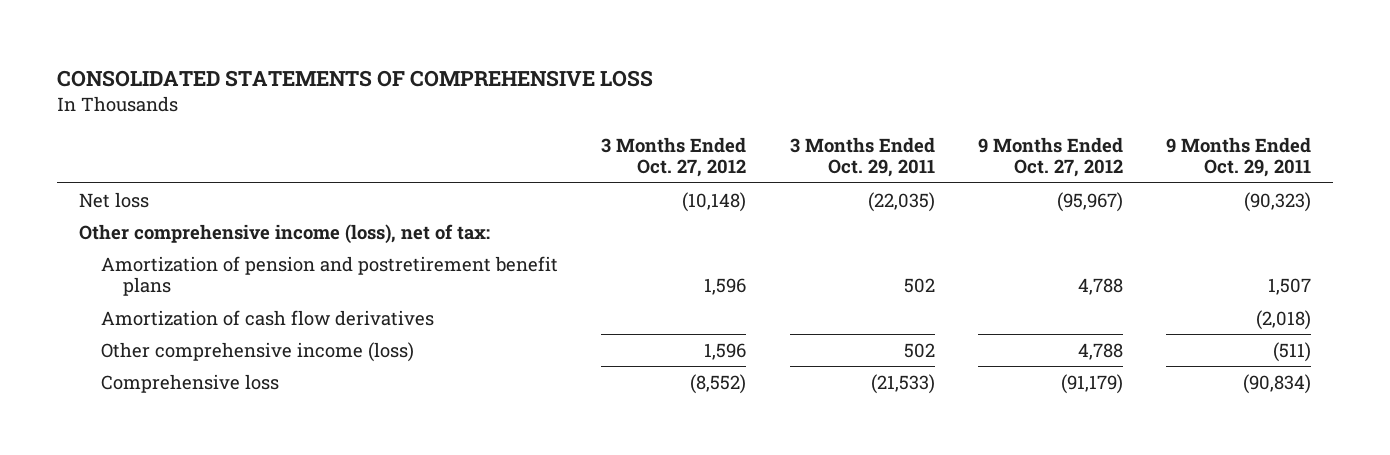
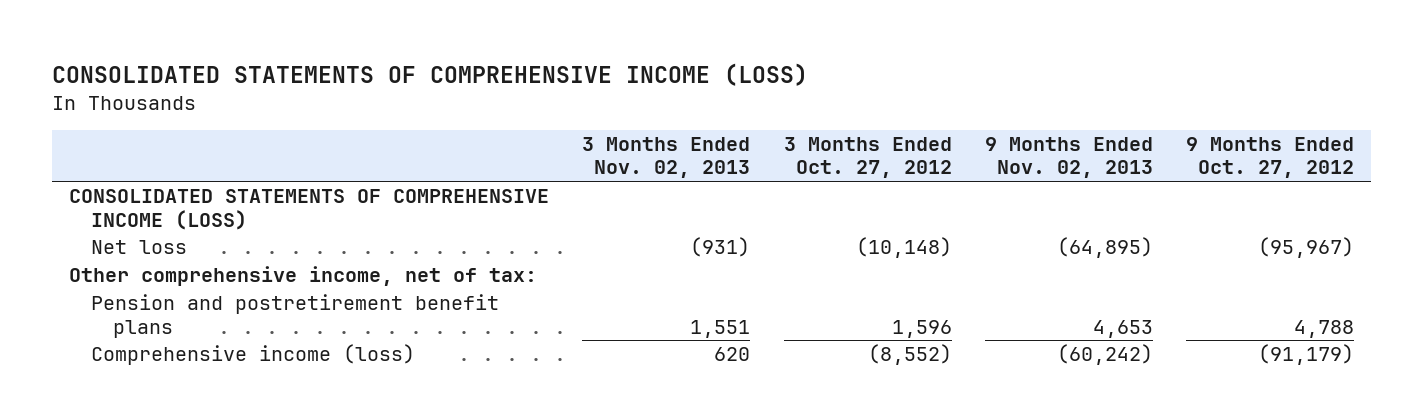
[56,69,653,87] CONSOLIDATED STATEMENTS OF COMPREHENSIVE LOSS -> [52,63,809,87] CONSOLIDATED STATEMENTS OF COMPREHENSIVE INCOME (LOSS)
[789,136,935,178] 3 Months Ended Oct. 29, 2011 -> none
[1166,136,1312,178] 9 Months Ended Oct. 29, 2011 -> none
none -> [582,136,751,179] 3 Months Ended Nov. 02, 2013
none -> [985,136,1154,179] 9 Months Ended Nov. 02, 2013
none -> [69,189,550,230] CONSOLIDATED STATEMENTS OF COMPREHENSIVE INCOME (LOSS)
[100,309,434,326] Amortization of cash flow derivatives -> none
[100,341,414,362] Other comprehensive income (loss) -> none
[78,223,490,244] Other comprehensive income (loss), net of tax: -> [69,266,538,287] Other comprehensive income, net of tax:
[100,255,558,297] Amortization of pension and postretirement benefit plans -> [90,294,499,338] Pension and postretirement benefit plans
[100,373,279,393] Comprehensive loss -> [90,344,415,366] Comprehensive income (loss)

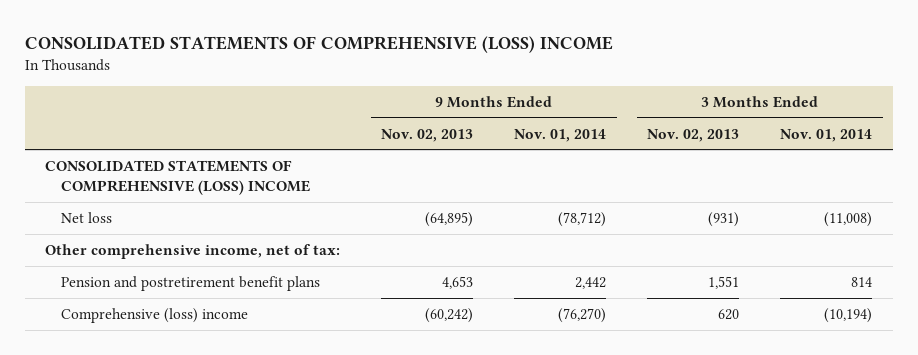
[52,63,809,87] CONSOLIDATED STATEMENTS OF COMPREHENSIVE INCOME (LOSS) -> [24,35,613,53] CONSOLIDATED STATEMENTS OF COMPREHENSIVE (LOSS) INCOME
[783,136,952,179] 3 Months Ended Oct. 27, 2012 -> none
[1186,136,1355,179] 9 Months Ended Oct. 27, 2012 -> none
none -> [514,128,607,142] Nov. 01, 2014
none -> [780,128,873,142] Nov. 01, 2014
[69,189,550,230] CONSOLIDATED STATEMENTS OF COMPREHENSIVE INCOME (LOSS) -> [45,160,310,196] CONSOLIDATED STATEMENTS OF COMPREHENSIVE (LOSS) INCOME
[90,344,415,366] Comprehensive income (loss) -> [60,308,248,324] Comprehensive (loss) income

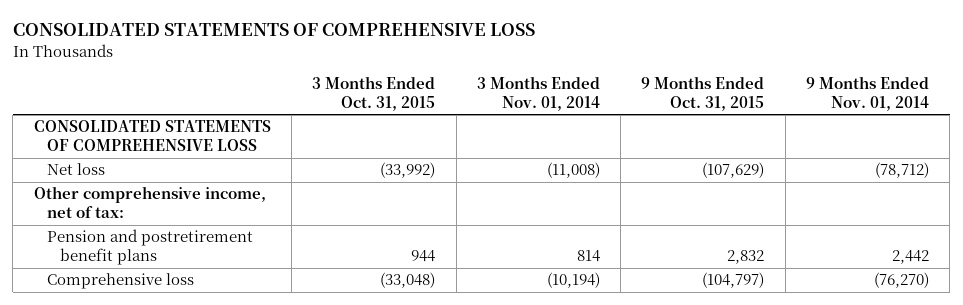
[24,35,613,53] CONSOLIDATED STATEMENTS OF COMPREHENSIVE (LOSS) INCOME -> [12,23,535,37] CONSOLIDATED STATEMENTS OF COMPREHENSIVE LOSS
[381,128,474,142] Nov. 02, 2013 -> none
[647,128,740,142] Nov. 02, 2013 -> none
none -> [312,76,436,112] 3 Months Ended Oct. 31, 2015
none -> [641,76,765,112] 9 Months Ended Oct. 31, 2015
[45,160,310,196] CONSOLIDATED STATEMENTS OF COMPREHENSIVE (LOSS) INCOME -> [33,120,271,152] CONSOLIDATED STATEMENTS OF COMPREHENSIVE LOSS
[60,308,248,324] Comprehensive (loss) income -> [46,273,194,290] Comprehensive loss

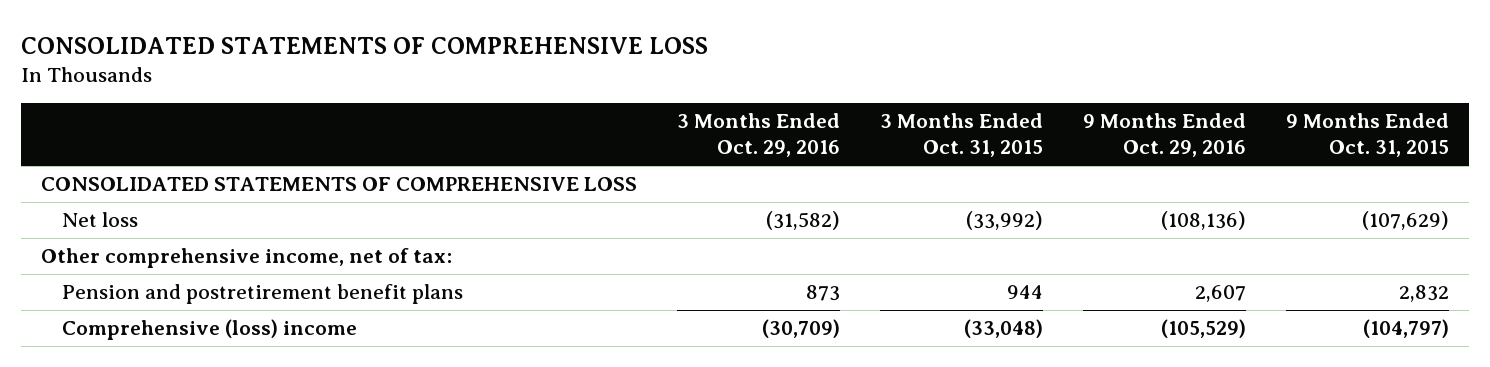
[476,76,600,112] 3 Months Ended Nov. 01, 2014 -> none
[806,76,930,112] 9 Months Ended Nov. 01, 2014 -> none
none -> [677,112,841,158] 3 Months Ended Oct. 29, 2016
none -> [1082,112,1246,158] 9 Months Ended Oct. 29, 2016
[46,273,194,290] Comprehensive loss -> [61,319,357,341] Comprehensive (loss) income

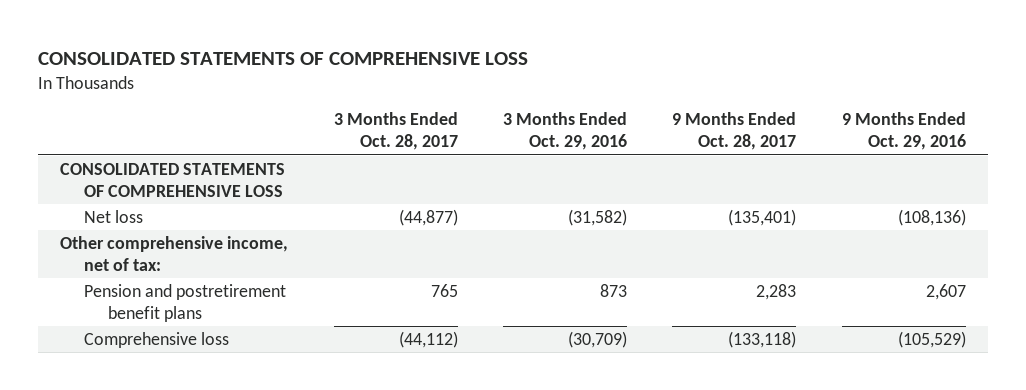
[880,112,1044,158] 3 Months Ended Oct. 31, 2015 -> none
[1285,112,1449,158] 9 Months Ended Oct. 31, 2015 -> none
none -> [333,112,458,151] 3 Months Ended Oct. 28, 2017
none -> [672,112,797,151] 9 Months Ended Oct. 28, 2017
[61,319,357,341] Comprehensive (loss) income -> [83,331,229,348] Comprehensive loss

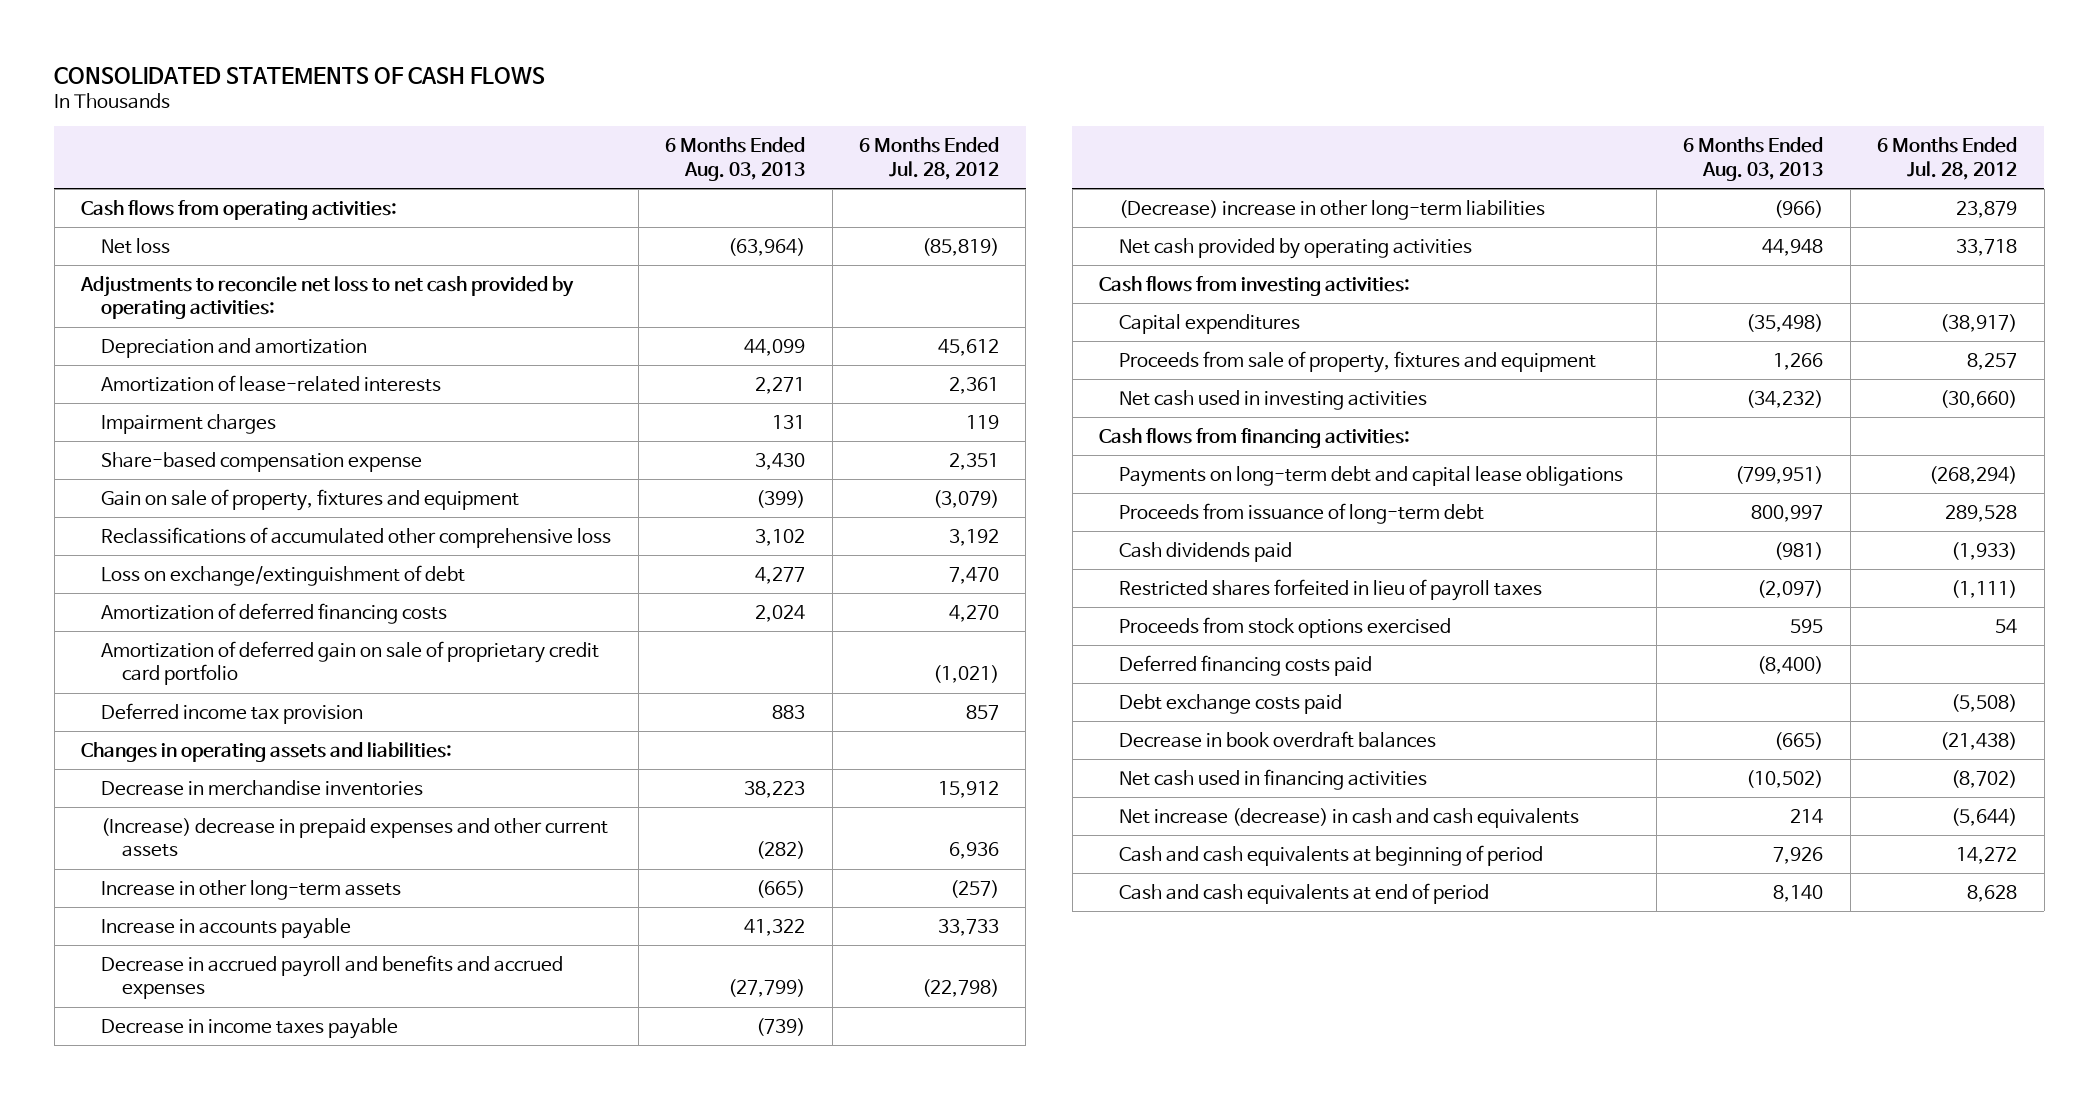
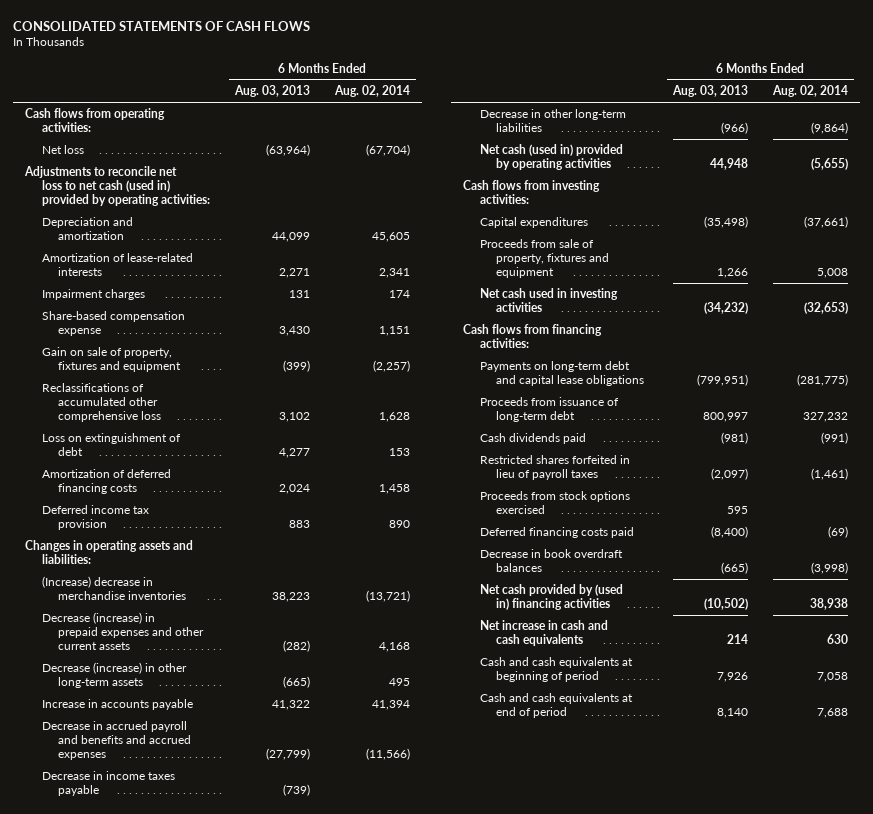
[858,137,999,180] 6 Months Ended Jul. 28, 2012 -> none
none -> [333,85,410,98] Aug. 02, 2014
[79,275,574,320] Adjustments to reconcile net loss to net cash provided by operating activities: -> [24,166,210,206] Adjustments to reconcile net loss to net cash (used in) provided by operating activities:
[101,564,466,586] Loss on exchange/extinguishment of debt -> [41,433,181,457] Loss on extinguishment of debt
[101,640,600,686] Amortization of deferred gain on sale of proprietary credit card portfolio -> none
[101,779,424,796] Decrease in merchandise inventories -> [41,576,187,601] (Increase) decrease in merchandise inventories
[101,817,609,858] (Increase) decrease in prepaid expenses and other current assets -> [41,612,205,650] Decrease (increase) in prepaid expenses and other current assets
[101,879,402,900] Increase in other long-term assets -> [41,662,187,689] Decrease (increase) in other long-term assets
[1119,199,1546,220] (Decrease) increase in other long-term liabilities -> [479,109,626,133] Decrease in other long-term liabilities
[1119,237,1473,259] Net cash provided by operating activities -> [479,144,623,171] Net cash (used in) provided by operating activities
[1119,693,1343,714] Debt exchange costs paid -> none
[1119,768,1428,790] Net cash used in financing activities -> [479,584,623,611] Net cash provided by (used in) financing activities
[1119,807,1580,828] Net increase (decrease) in cash and cash equivalents -> [479,620,608,647] Net increase in cash and cash equivalents

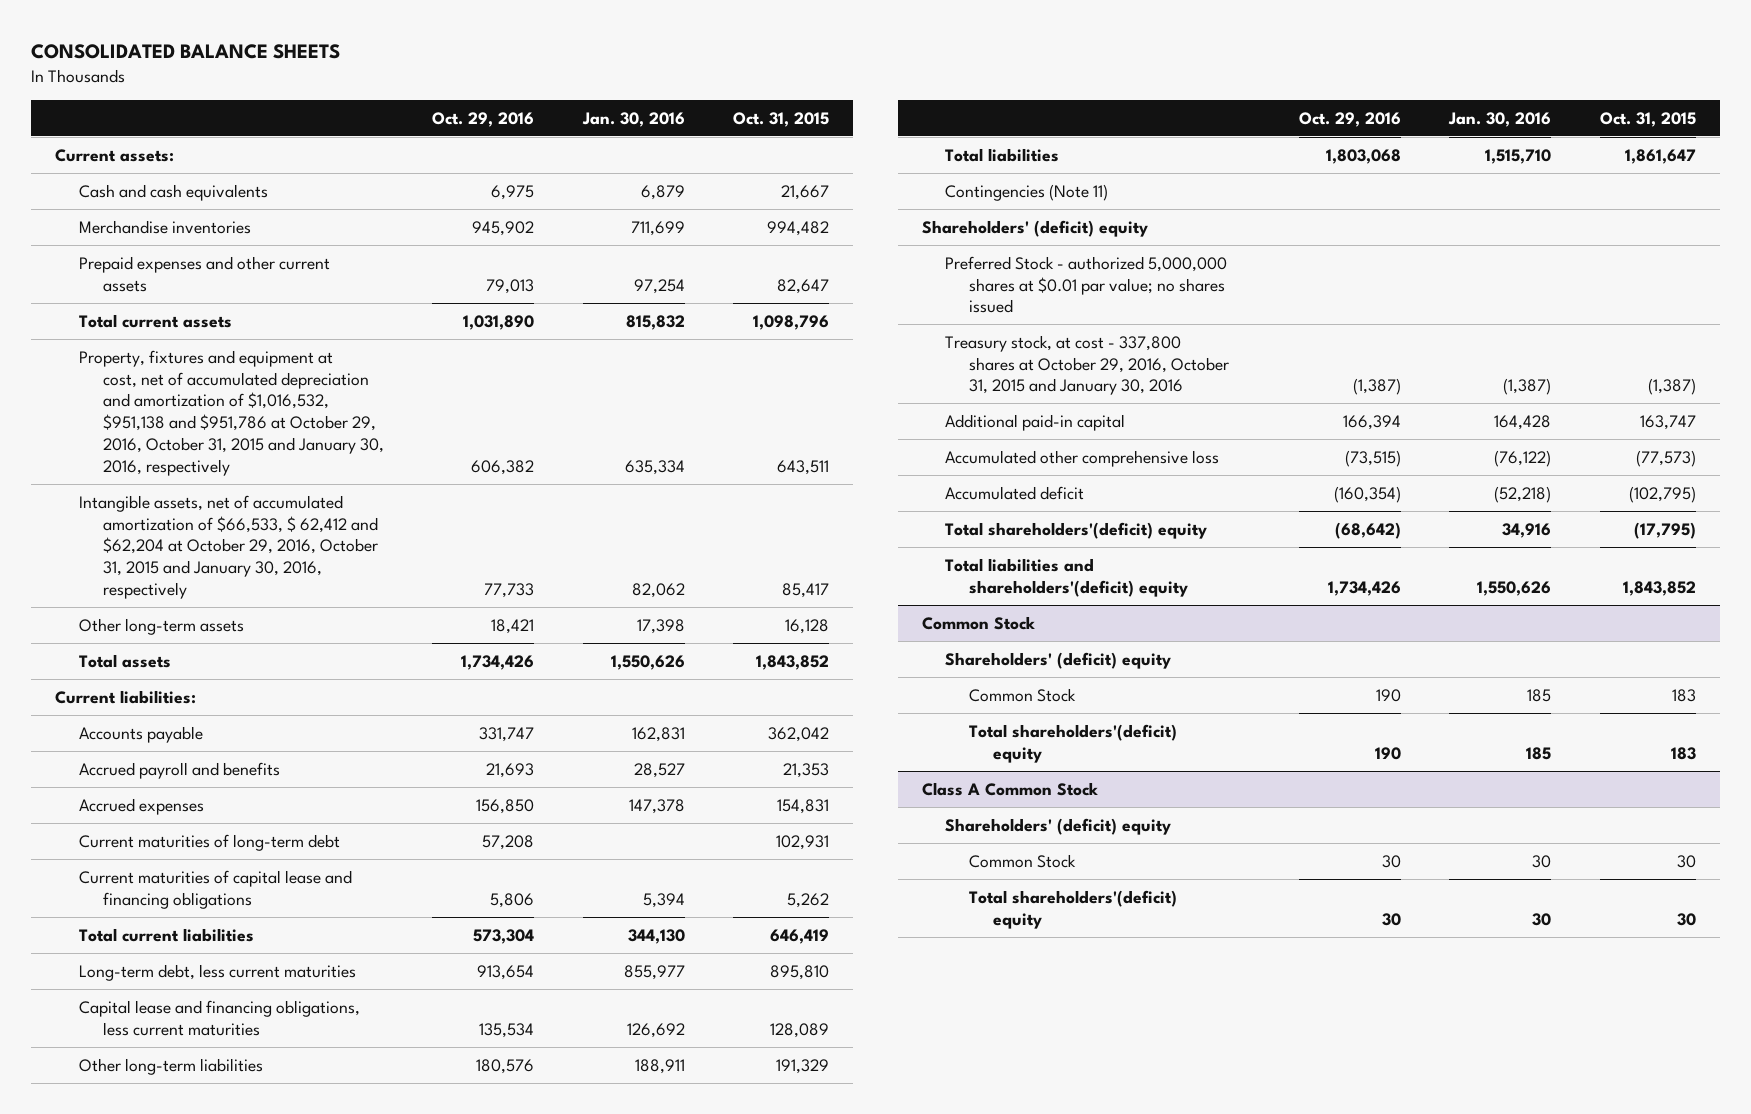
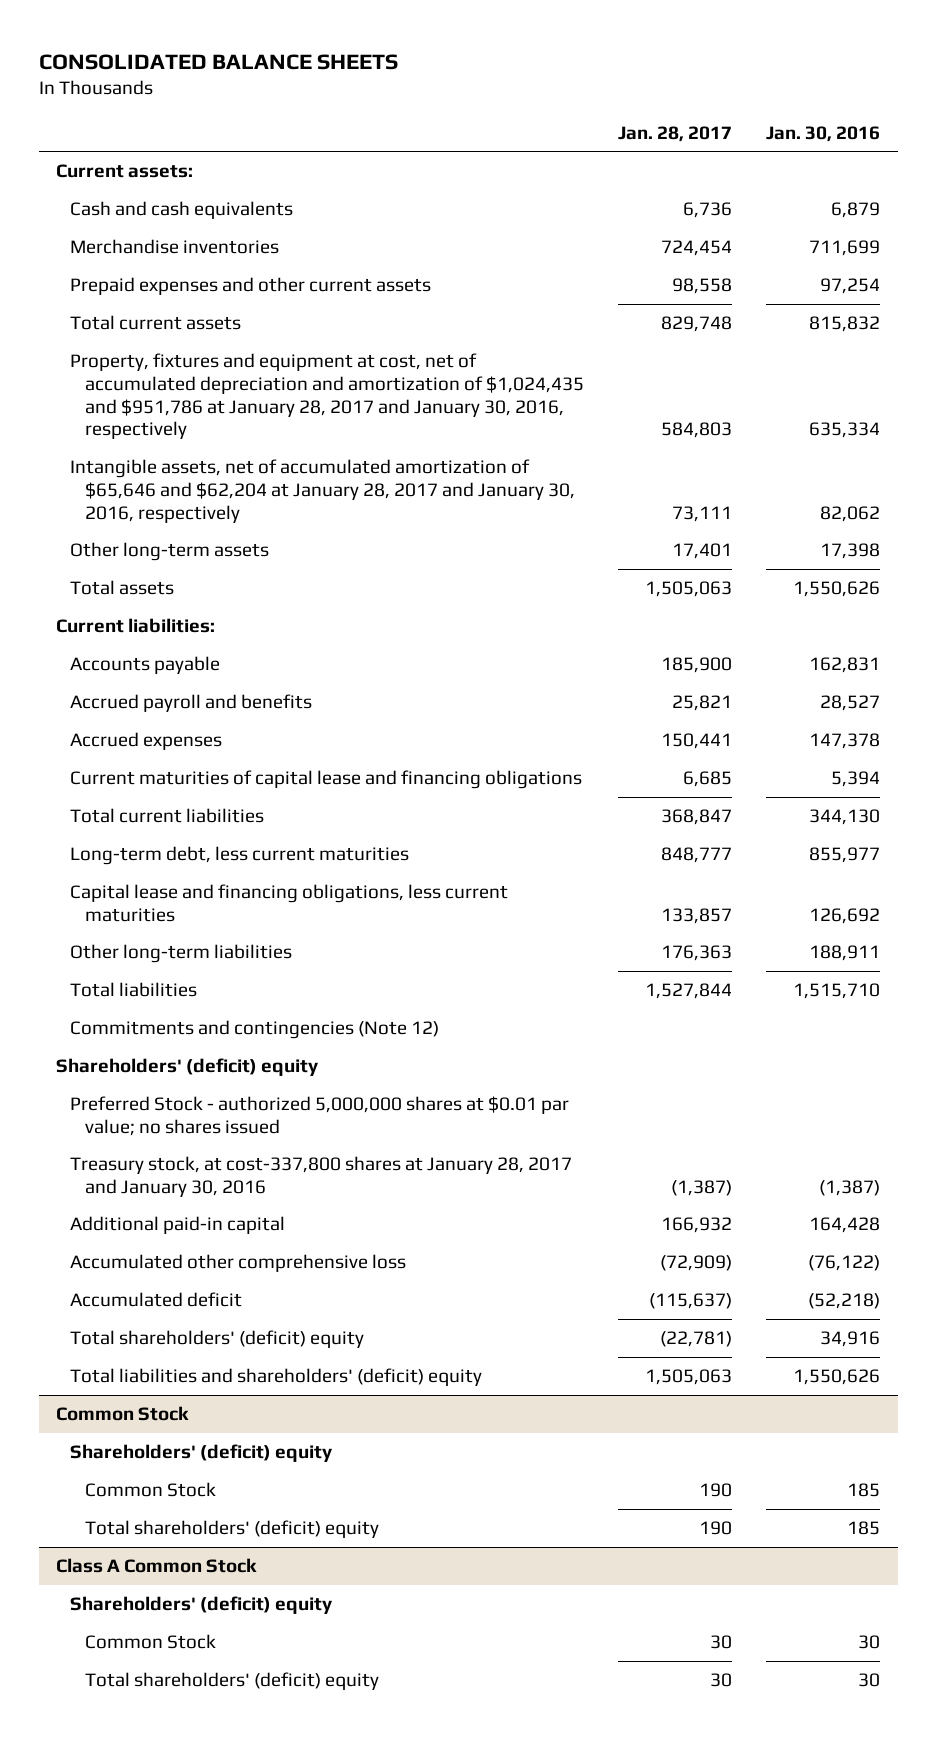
[432,111,535,127] Oct. 29, 2016 -> none
[733,111,830,127] Oct. 31, 2015 -> none
none -> [617,125,732,142] Jan. 28, 2017
[78,349,384,476] Property, fixtures and equipment at cost, net of accumulated depreciation and amortization of $1,016,532, $951,138 and $951,786 at October 29, 2016, October 31, 2015 and January 30, 2016, respectively -> [70,353,584,440] Property, fixtures and equipment at cost, net of accumulated depreciation and amortization of $1,024,435 and $951,786 at January 28, 2017 and January 30, 2016, respectively
[78,494,378,599] Intangible assets, net of accumulated amortization of $66,533, $ 62,412 and $62,204 at October 29, 2016, October 31, 2015 and January 30, 2016, respectively -> [70,459,575,523] Intangible assets, net of accumulated amortization of $65,646 and $62,204 at January 28, 2017 and January 30, 2016, respectively
[78,833,340,851] Current maturities of long-term debt -> none
[945,183,1109,201] Contingencies (Note 11) -> [70,1020,440,1040] Commitments and contingencies (Note 12)
[945,334,1230,396] Treasury stock, at cost - 337,800 shares at October 29, 2016, October 31, 2015 and January 30, 2016 -> [70,1156,573,1197] Treasury stock, at cost-337,800 shares at January 28, 2017 and January 30, 2016
[945,521,1208,539] Total shareholders'(deficit) equity -> [70,1330,365,1349] Total shareholders' (deficit) equity
[945,557,1189,597] Total liabilities and shareholders'(deficit) equity -> [70,1368,483,1387] Total liabilities and shareholders' (deficit) equity
[969,723,1178,763] Total shareholders'(deficit) equity -> [84,1520,379,1539] Total shareholders' (deficit) equity
[969,889,1178,929] Total shareholders'(deficit) equity -> [84,1672,379,1691] Total shareholders' (deficit) equity

